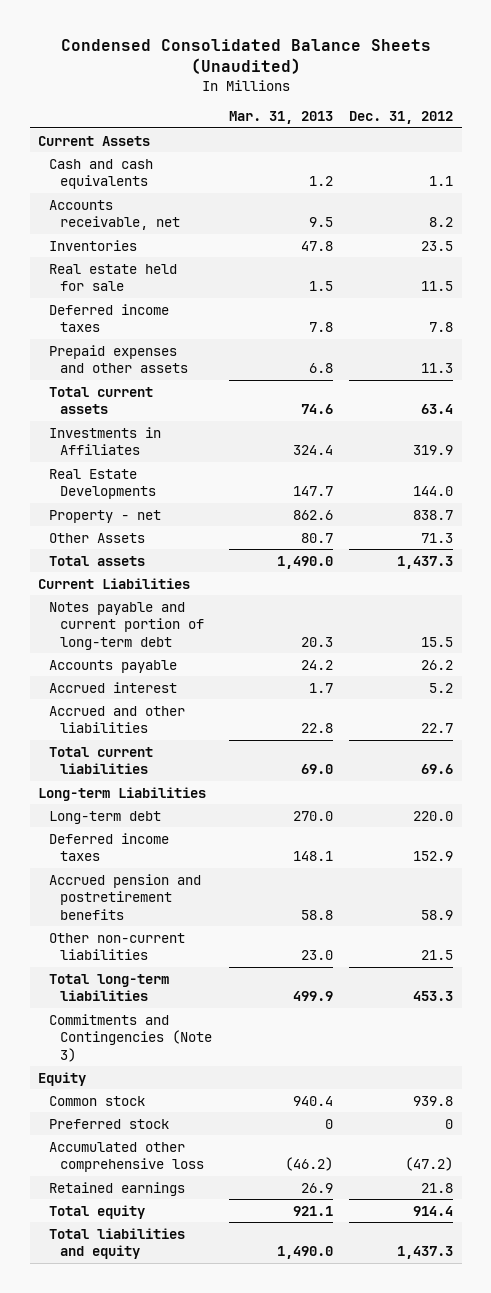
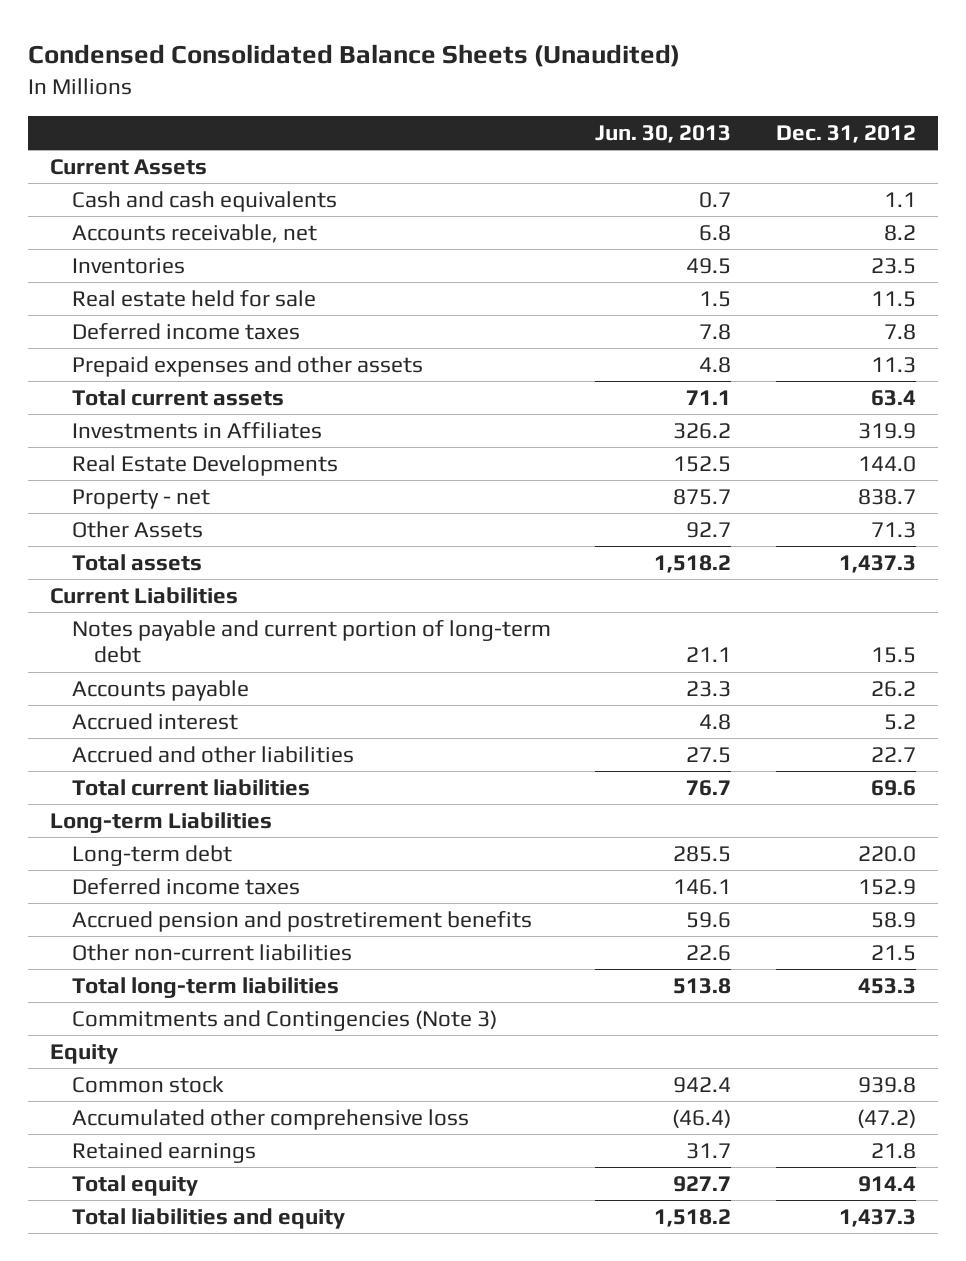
[228,111,333,125] Mar. 31, 2013 -> none
none -> [595,125,732,144] Jun. 30, 2013
[49,1118,170,1129] Preferred stock -> none

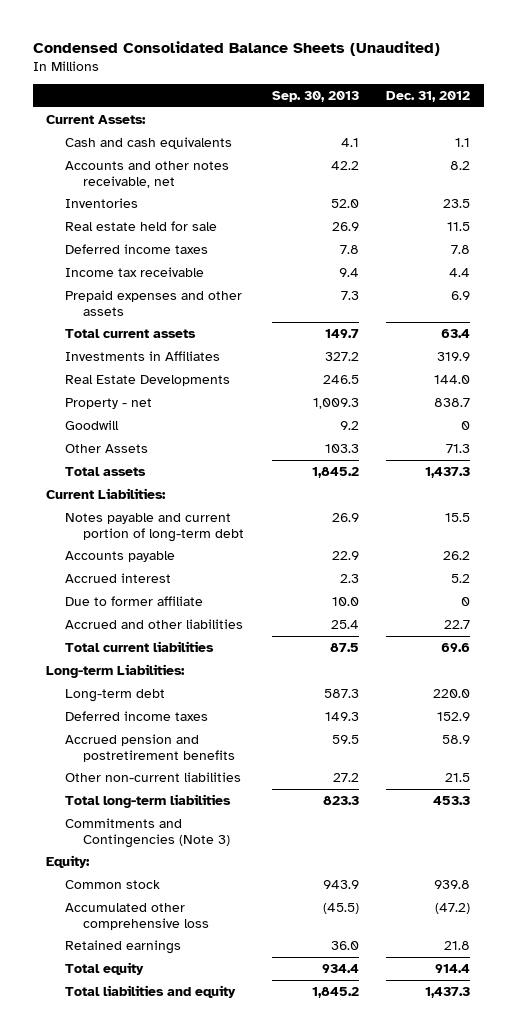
[595,125,732,144] Jun. 30, 2013 -> none
none -> [271,91,359,103] Sep. 30, 2013
[50,158,208,175] Current Assets -> [46,114,147,124] Current Assets:
[71,223,317,243] Accounts receivable, net -> [64,160,229,188] Accounts and other notes receivable, net
none -> [64,266,204,277] Income tax receivable
[871,356,917,373] 11.3 -> [451,290,471,300] 6.9
none -> [64,419,119,430] Goodwill
[50,586,239,604] Current Liabilities -> [46,487,167,499] Current Liabilities:
none -> [64,595,203,606] Due to former affiliate
[50,811,273,833] Long-term Liabilities -> [46,663,186,678] Long-term Liabilities:
[50,1043,119,1064] Equity -> [46,854,91,868] Equity:

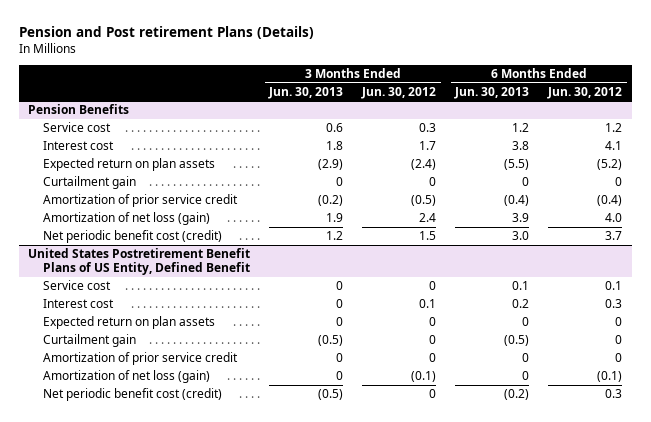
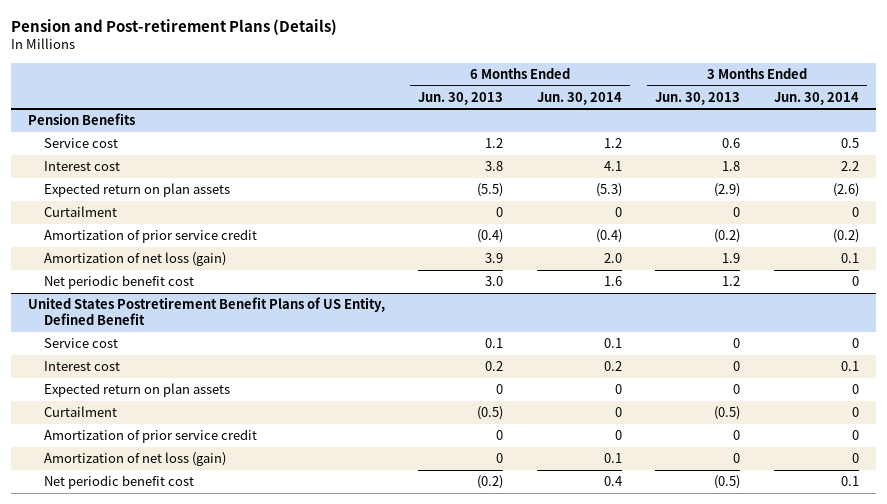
[18,26,314,40] Pension and Post retirement Plans (Details) -> [11,18,338,35] Pension and Post-retirement Plans (Details)
[361,86,437,99] Jun. 30, 2012 -> none
[547,86,623,99] Jun. 30, 2012 -> none
none -> [536,91,622,105] Jun. 30, 2014
none -> [774,91,860,105] Jun. 30, 2014
[43,176,137,190] Curtailment gain -> [43,206,117,218] Curtailment
[43,230,223,244] Net periodic benefit cost (credit) -> [43,275,194,290] Net periodic benefit cost
[43,334,137,348] Curtailment gain -> [43,406,117,418] Curtailment
[43,388,223,402] Net periodic benefit cost (credit) -> [43,475,194,490] Net periodic benefit cost

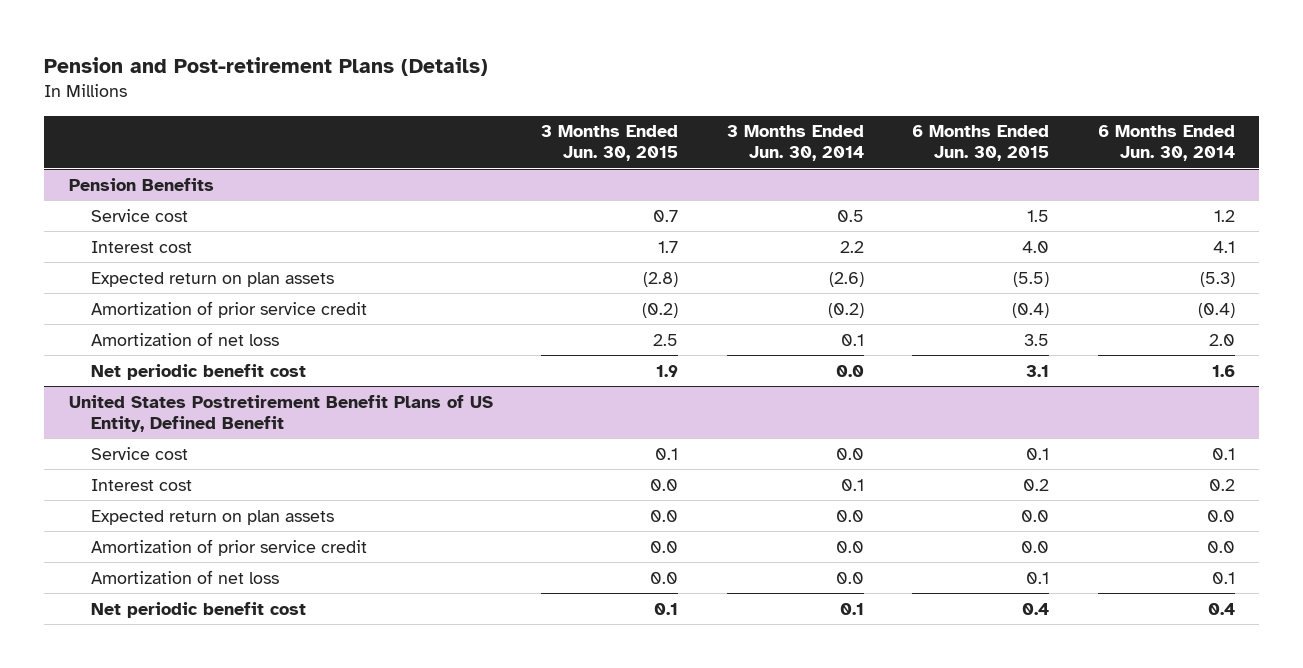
[418,91,504,105] Jun. 30, 2013 -> none
[655,91,741,105] Jun. 30, 2013 -> none
none -> [541,125,679,162] 3 Months Ended Jun. 30, 2015
none -> [912,125,1050,162] 6 Months Ended Jun. 30, 2015
[43,206,117,218] Curtailment -> none
[43,252,226,267] Amortization of net loss (gain) -> [91,331,280,346] Amortization of net loss
[852,276,860,287] 0 -> [835,364,864,377] 0.0
[852,338,860,349] 0 -> [835,447,864,460] 0.0
[43,406,117,418] Curtailment -> none
[614,384,622,395] 0 -> [1206,509,1235,522] 0.0
[852,384,860,395] 0 -> [835,509,864,522] 0.0
[614,430,622,441] 0 -> [1206,540,1235,553] 0.0
[852,430,860,441] 0 -> [835,540,864,553] 0.0
[43,452,226,467] Amortization of net loss (gain) -> [91,569,280,584] Amortization of net loss
[852,453,860,464] 0 -> [835,571,864,584] 0.0

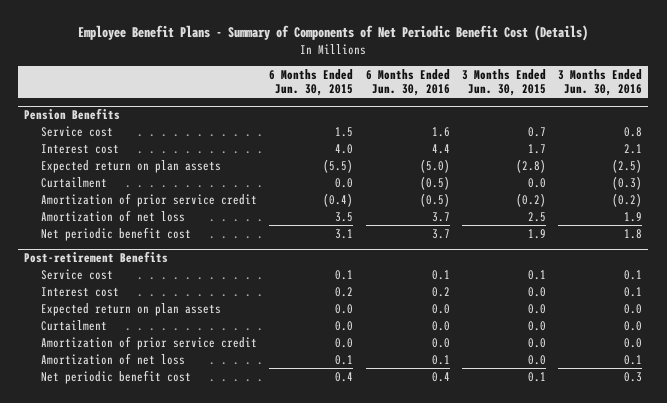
[44,56,489,76] Pension and Post-retirement Plans (Details) -> [78,25,589,42] Employee Benefit Plans - Summary of Components of Net Periodic Benefit Cost (Details)
[726,125,864,162] 3 Months Ended Jun. 30, 2014 -> none
[1097,125,1235,162] 6 Months Ended Jun. 30, 2014 -> none
none -> [365,69,450,97] 6 Months Ended Jun. 30, 2016
none -> [558,69,643,97] 3 Months Ended Jun. 30, 2016
none -> [40,176,107,188] Curtailment
[68,394,493,432] United States Postretirement Benefit Plans of US Entity, Defined Benefit -> [24,251,169,264] Post-retirement Benefits
none -> [40,319,107,331] Curtailment

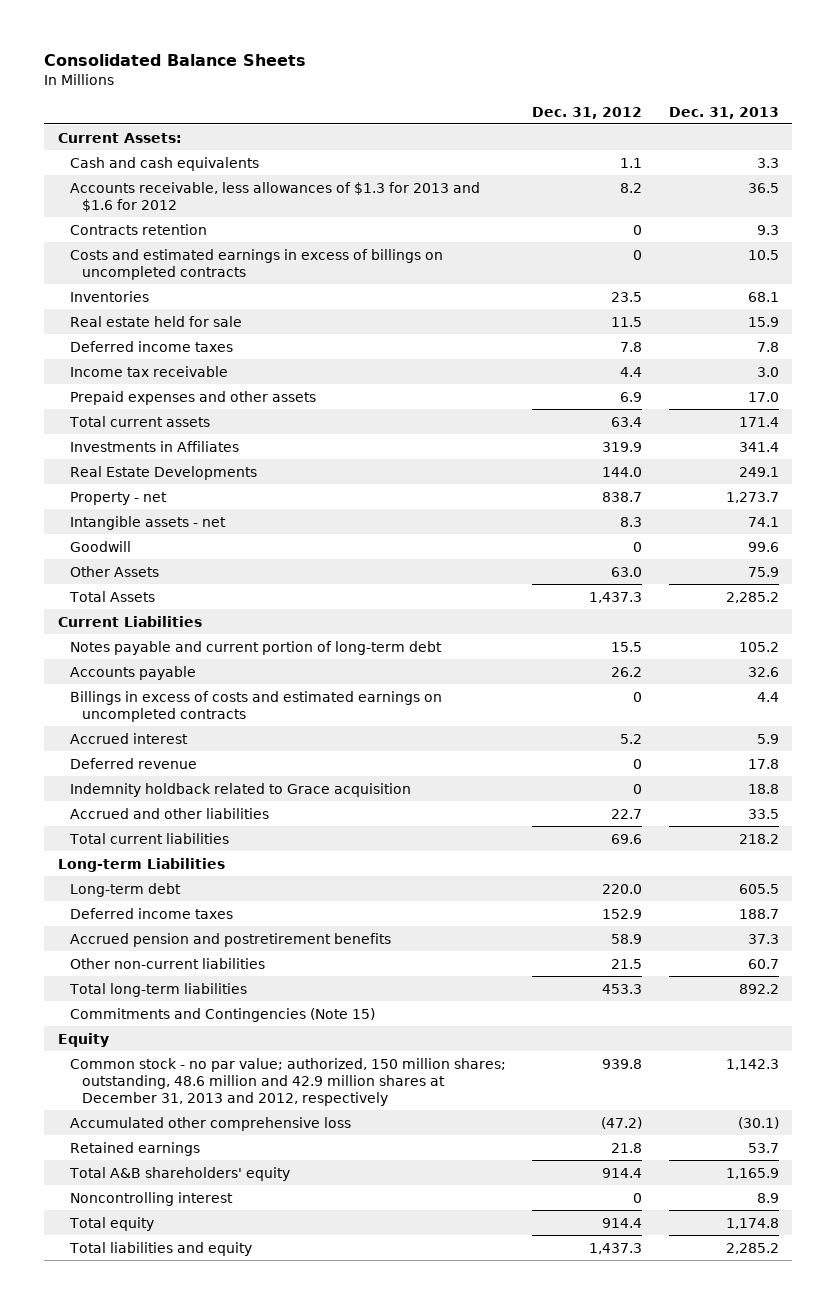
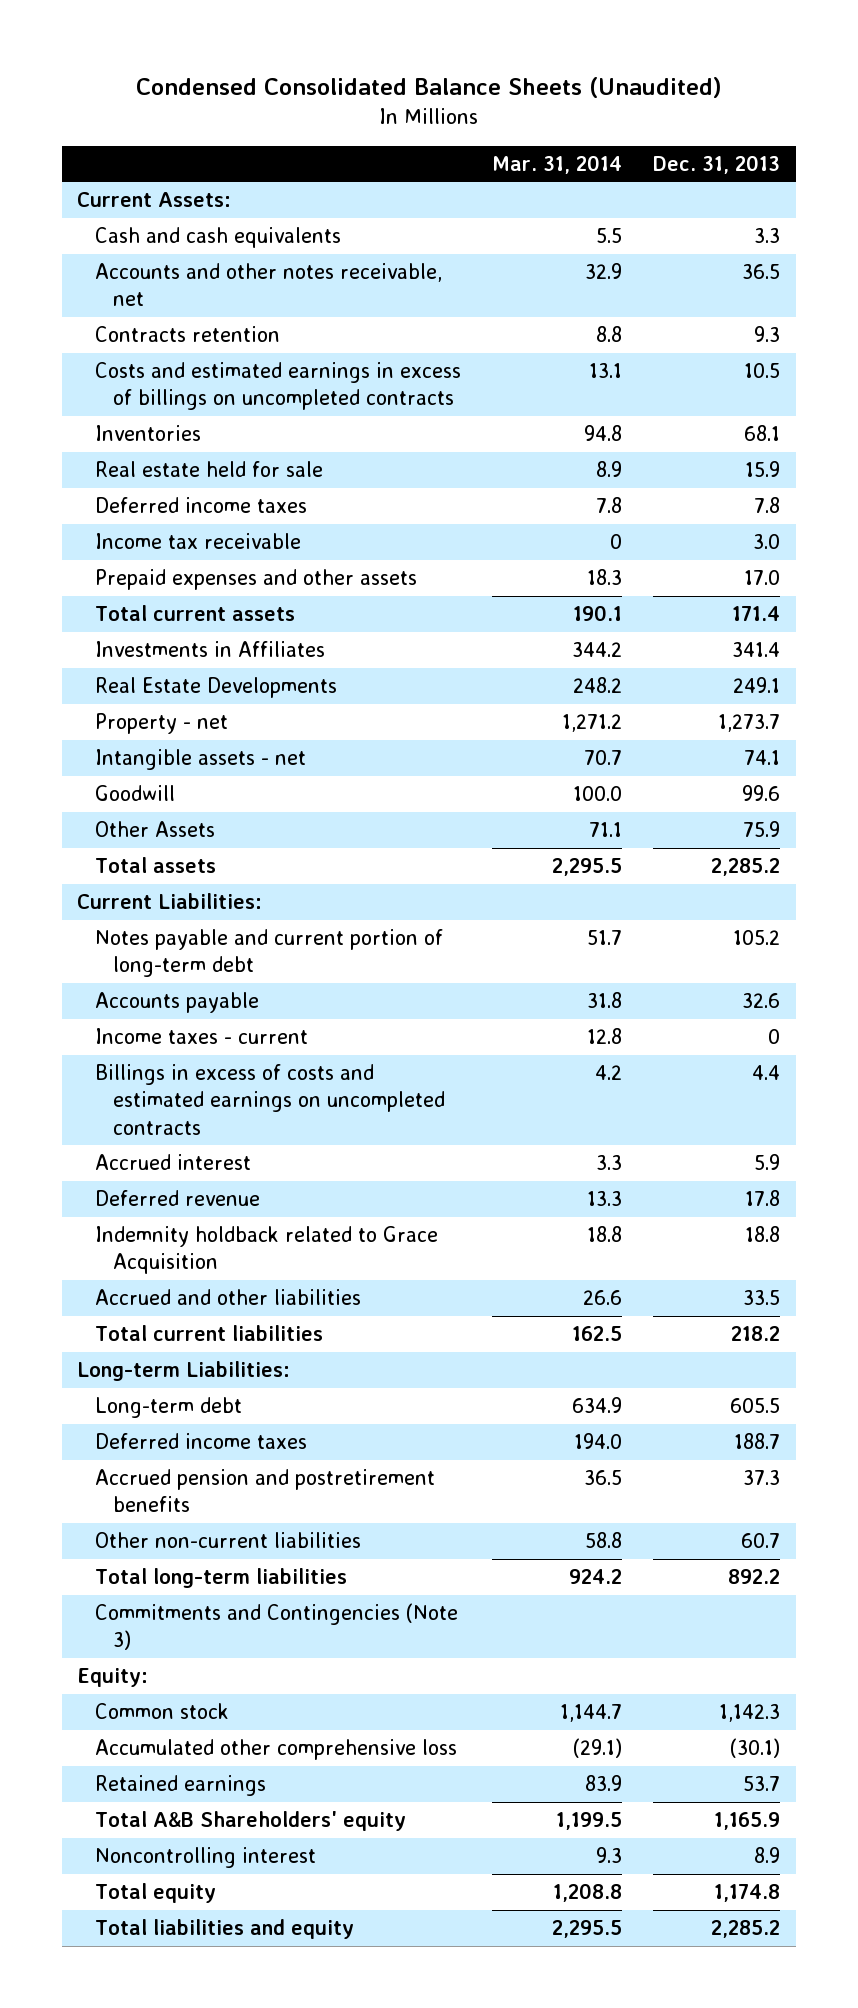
[44,54,307,67] Consolidated Balance Sheets -> [135,77,722,99] Condensed Consolidated Balance Sheets (Unaudited)
[532,106,643,119] Dec. 31, 2012 -> none
none -> [492,154,623,174] Mar. 31, 2014
[70,181,481,212] Accounts receivable, less allowances of $1.3 for 2013 and $1.6 for 2012 -> [95,263,443,307] Accounts and other notes receivable, net
[69,590,156,602] Total Assets -> [95,857,217,874] Total assets
[57,615,202,627] Current Liabilities -> [77,893,263,910] Current Liabilities:
none -> [95,1028,309,1045] Income taxes - current
[70,782,412,797] Indemnity holdback related to Grace acquisition -> [95,1226,439,1275] Indemnity holdback related to Grace Acquisition
[57,857,225,872] Long-term Liabilities -> [77,1361,291,1382] Long-term Liabilities:
[70,1007,376,1022] Commitments and Contingencies (Note 15) -> [95,1603,459,1651] Commitments and Contingencies (Note 3)
[57,1032,109,1047] Equity -> [77,1668,149,1688] Equity:
[70,1057,507,1106] Common stock - no par value; authorized, 150 million shares; outstanding, 48.6 million and 42.9 million shares at December 31, 2013 and 2012, respectively -> [95,1703,230,1720] Common stock
[69,1166,291,1181] Total A&B shareholders' equity -> [95,1811,407,1832] Total A&B Shareholders' equity

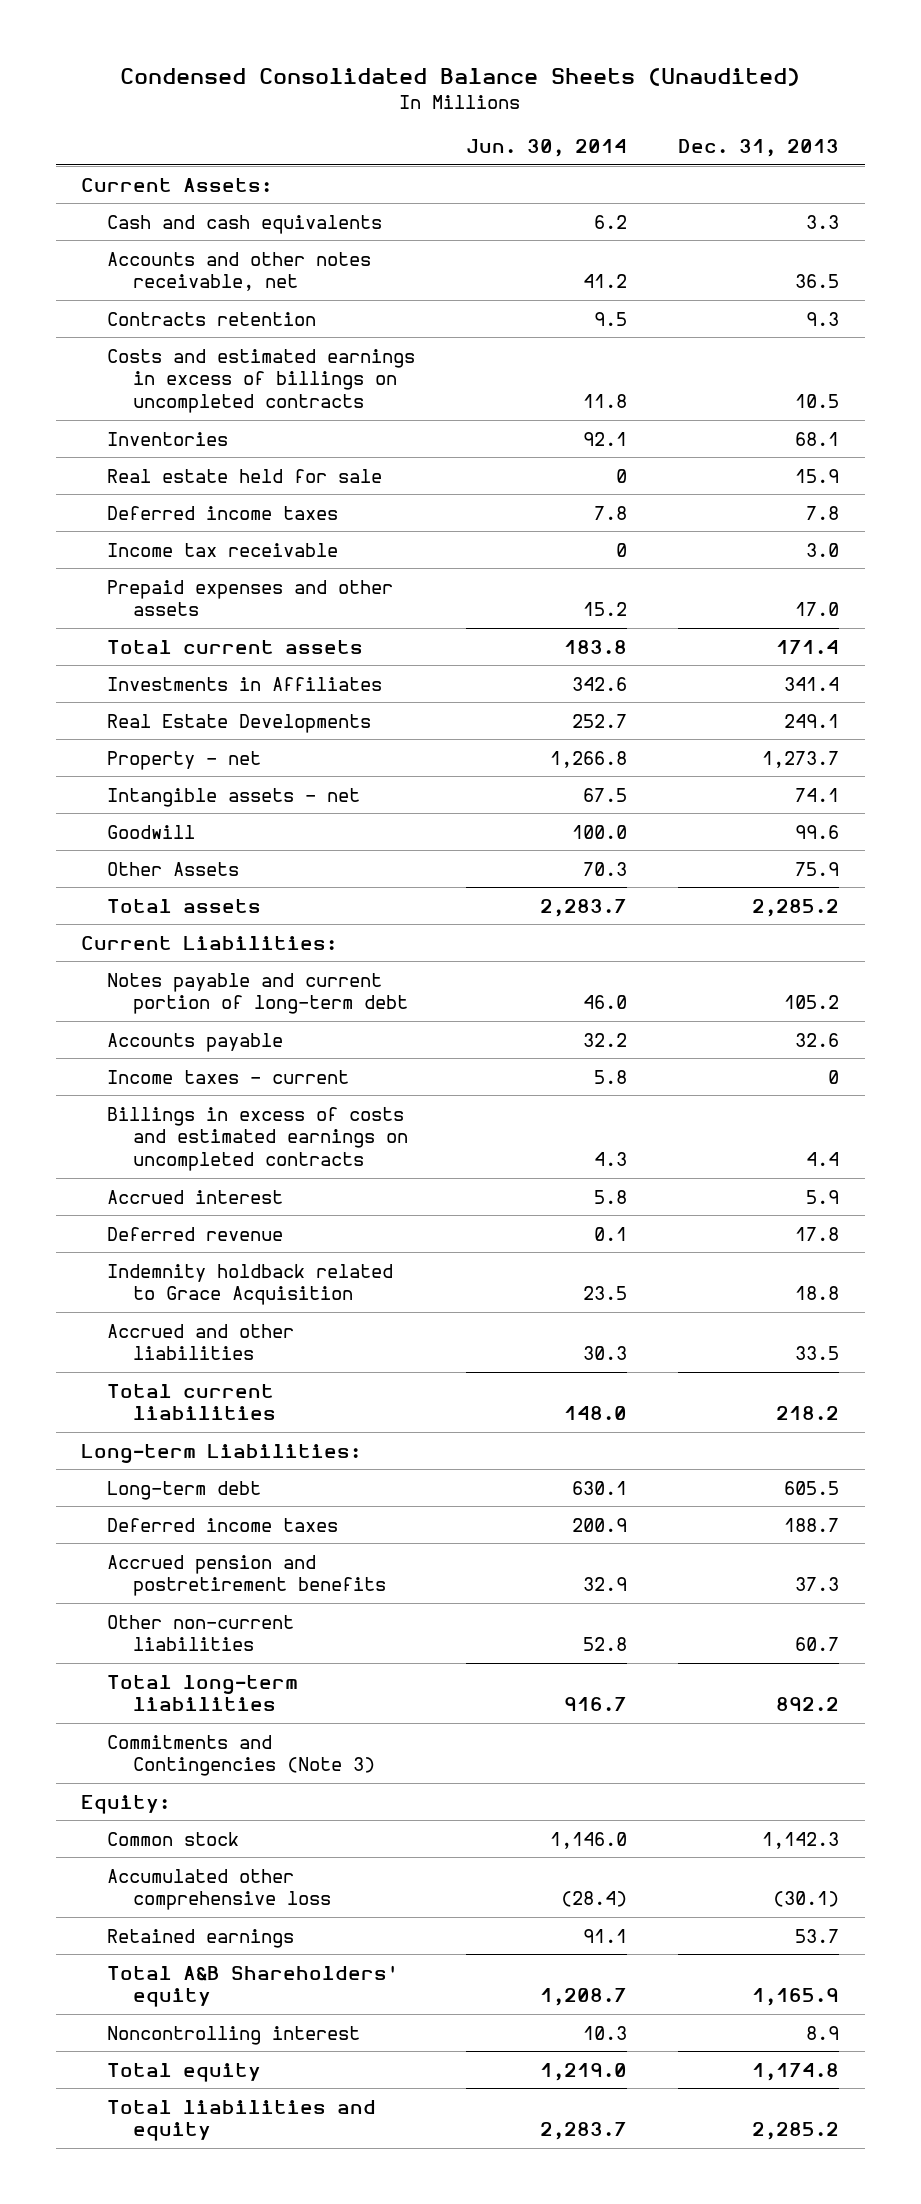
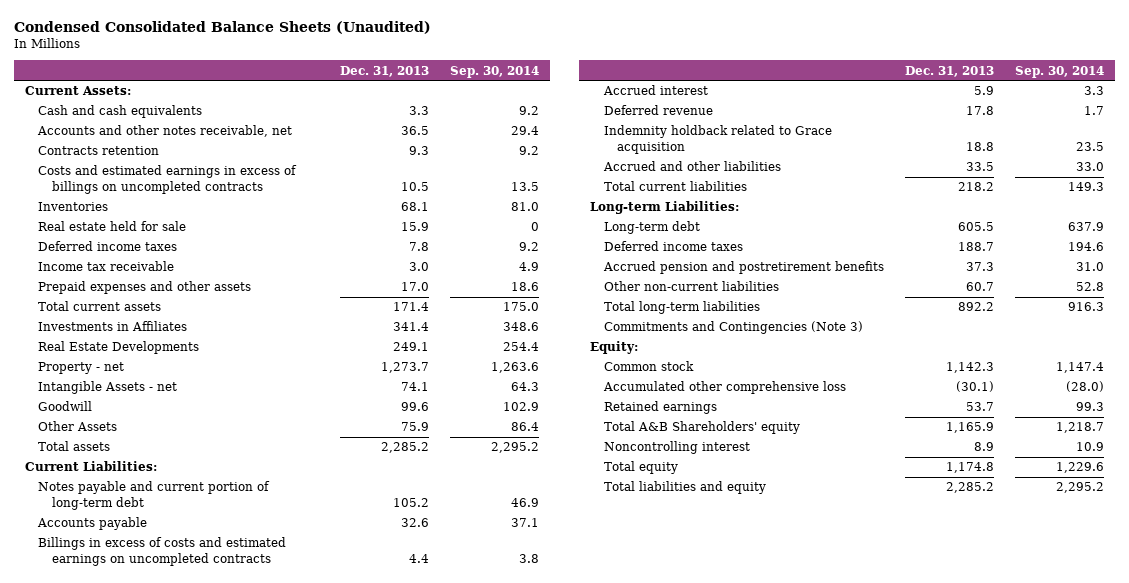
[466,139,628,158] Jun. 30, 2014 -> none
none -> [449,65,539,78] Sep. 30, 2014
[107,787,361,807] Intangible assets - net -> [38,381,178,395] Intangible Assets - net
[107,1069,350,1084] Income taxes - current -> none
[107,1263,394,1306] Indemnity holdback related to Grace Acquisition -> [603,125,832,154] Indemnity holdback related to Grace acquisition

